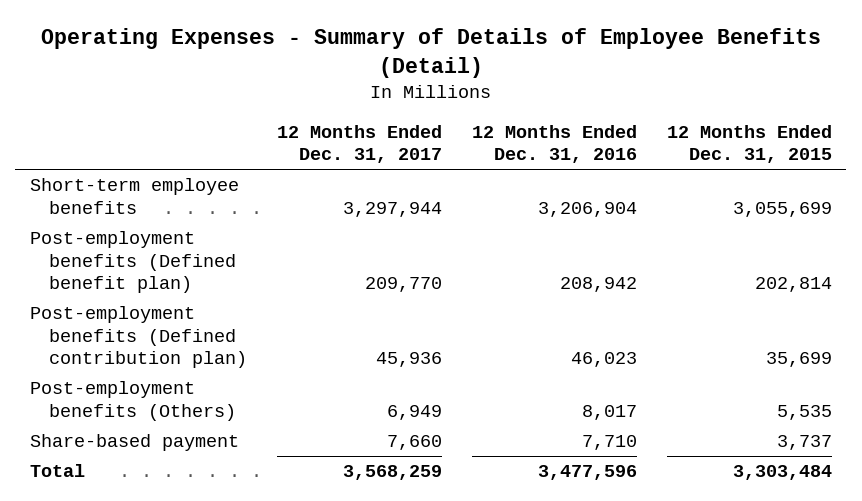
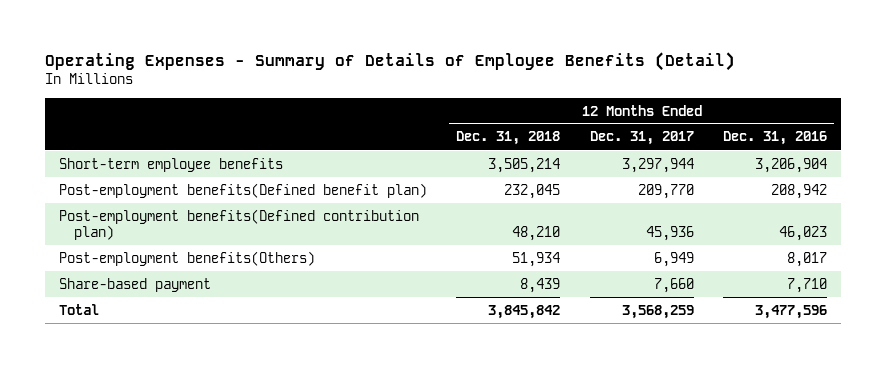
[666,125,832,164] 12 Months Ended Dec. 31, 2015 -> none
none -> [456,131,561,146] Dec. 31, 2018
[30,231,237,294] Post-employment benefits (Defined benefit plan) -> [59,182,428,198] Post-employment benefits(Defined benefit plan)
[30,306,248,369] Post-employment benefits (Defined contribution plan) -> [59,208,420,241] Post-employment benefits(Defined contribution plan)
[30,381,237,421] Post-employment benefits (Others) -> [59,250,316,266] Post-employment benefits(Others)

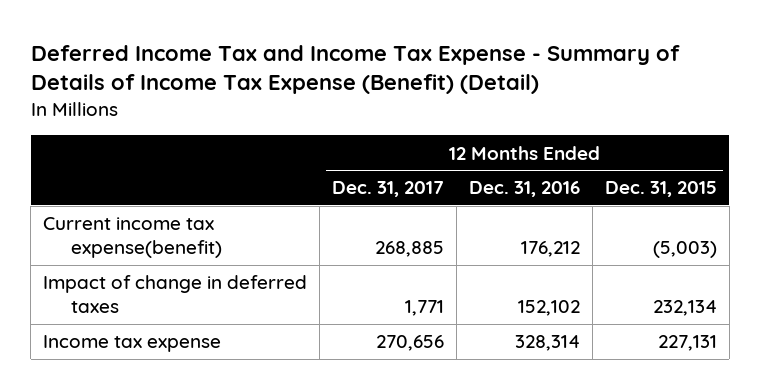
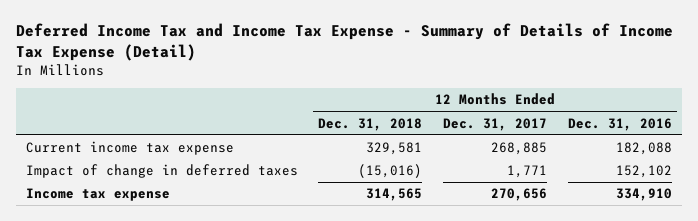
[30,44,680,95] Deferred Income Tax and Income Tax Expense - Summary of Details of Income Tax Expense (Benefit) (Detail) -> [15,23,673,61] Deferred Income Tax and Income Tax Expense - Summary of Details of Income Tax Expense (Detail)
[604,181,717,198] Dec. 31, 2015 -> none
none -> [318,117,423,131] Dec. 31, 2018
[43,217,222,259] Current income tax expense(benefit) -> [25,141,234,156] Current income tax expense
[521,241,581,258] 176,212 -> [615,142,672,156] 182,088
[515,335,581,352] 328,314 -> [615,188,672,202] 334,910

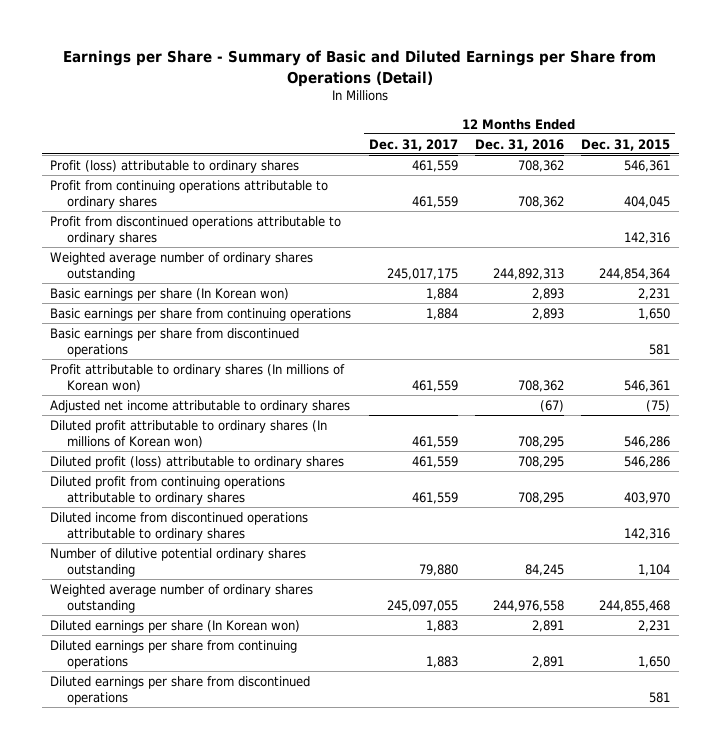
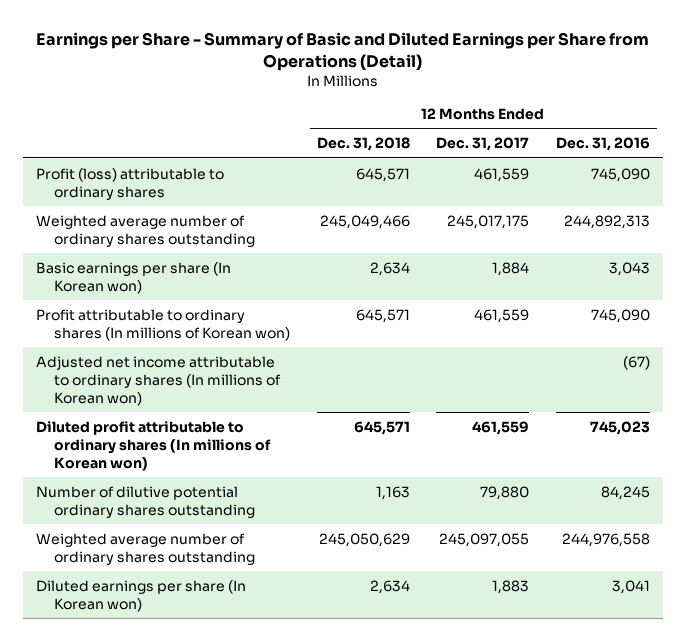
[581,138,671,151] Dec. 31, 2015 -> none
none -> [316,137,410,152] Dec. 31, 2018
[50,179,329,209] Profit from continuing operations attributable to ordinary shares -> none
[50,215,342,245] Profit from discontinued operations attributable to ordinary shares -> none
[517,159,564,172] 708,362 -> [591,167,651,182] 745,090
[50,307,352,321] Basic earnings per share from continuing operations -> none
[50,327,300,357] Basic earnings per share from discontinued operations -> none
[50,455,345,469] Diluted profit (loss) attributable to ordinary shares -> none
[50,475,286,505] Diluted profit from continuing operations attributable to ordinary shares -> none
[50,511,309,541] Diluted income from discontinued operations attributable to ordinary shares -> none
[531,287,564,300] 2,893 -> [609,261,651,276] 3,043
[517,379,564,392] 708,362 -> [591,308,651,323] 745,090
[50,399,351,413] Adjusted net income attributable to ordinary shares -> [36,355,281,406] Adjusted net income attributable to ordinary shares (In millions of Korean won)
[517,435,564,448] 708,295 -> [590,420,651,435] 745,023
[50,639,298,669] Diluted earnings per share from continuing operations -> none
[50,675,311,705] Diluted earnings per share from discontinued operations -> none
[531,619,564,632] 2,891 -> [612,579,651,594] 3,041

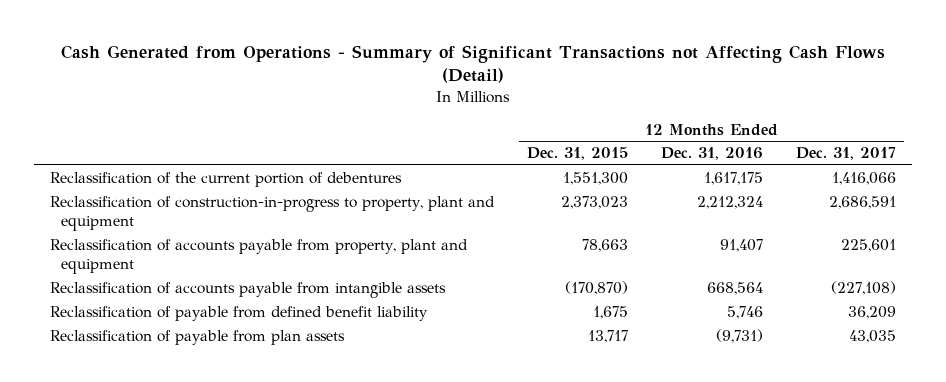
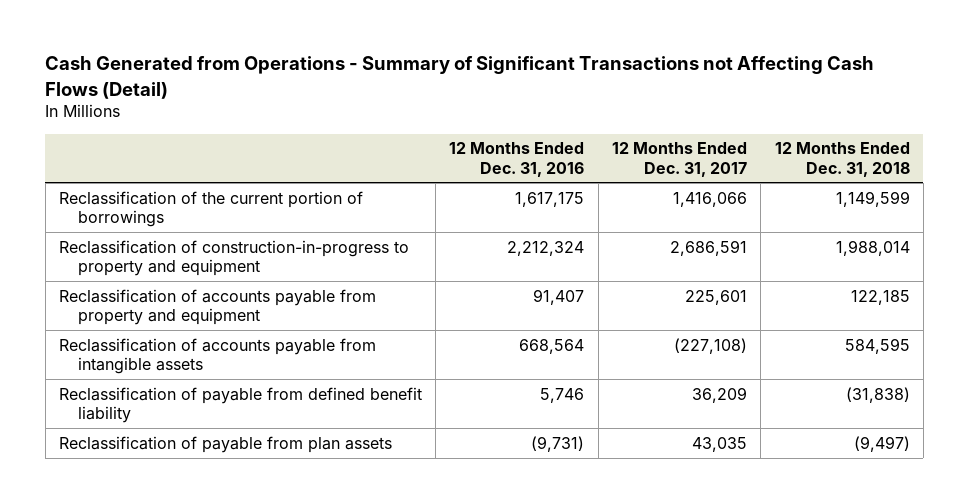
[527,147,629,161] Dec. 31, 2015 -> none
none -> [774,142,910,177] 12 Months Ended Dec. 31, 2018
[50,172,403,188] Reclassification of the current portion of debentures -> [58,190,363,227] Reclassification of the current portion of borrowings
[50,196,496,232] Reclassification of construction-in-progress to property, plant and equipment -> [58,239,409,276] Reclassification of construction-in-progress to property and equipment
[50,239,469,275] Reclassification of accounts payable from property, plant and equipment -> [58,288,376,325] Reclassification of accounts payable from property and equipment

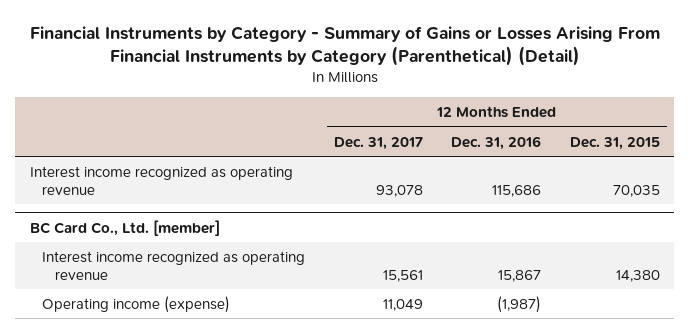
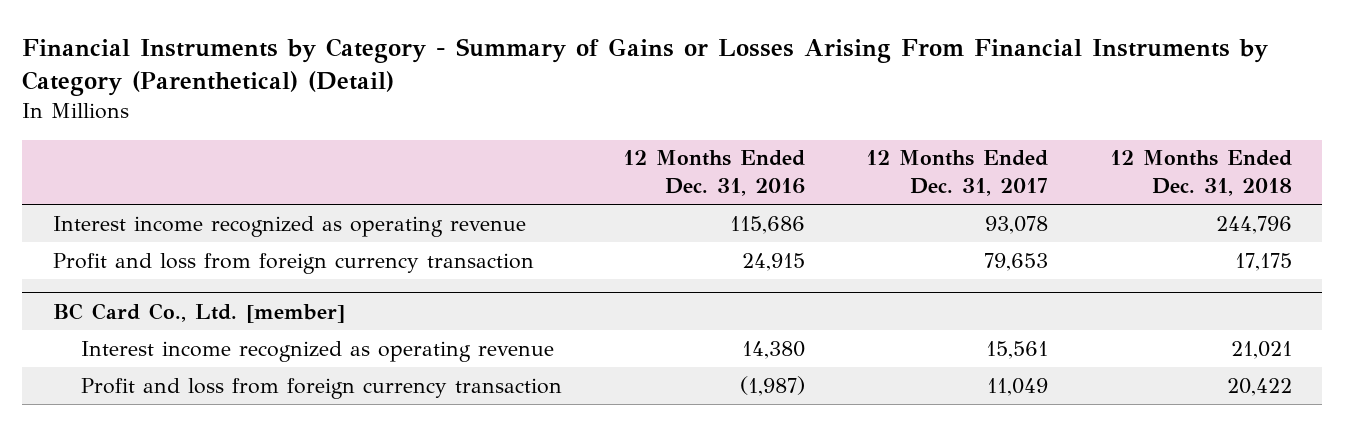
[569,136,660,150] Dec. 31, 2015 -> none
none -> [1109,150,1292,197] 12 Months Ended Dec. 31, 2018
none -> [53,252,535,274] Profit and loss from foreign currency transaction
[498,269,542,282] 15,867 -> [741,340,805,359] 14,380
[42,295,231,313] Operating income (expense) -> [80,377,562,399] Profit and loss from foreign currency transaction

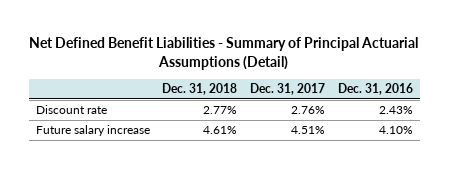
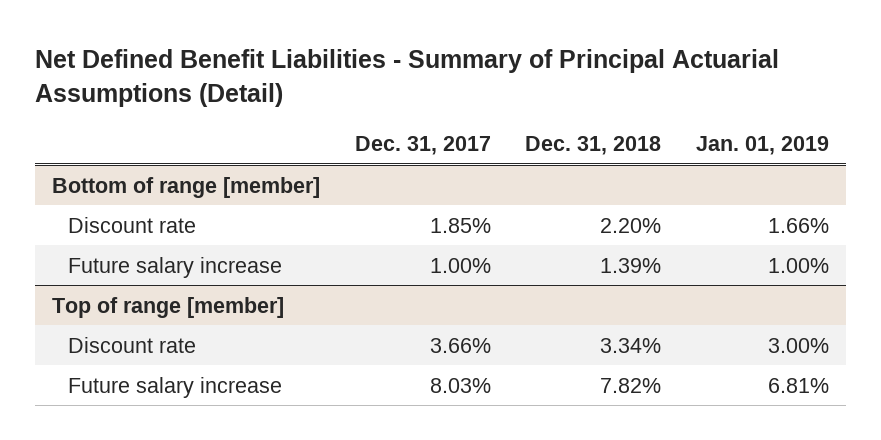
[338,83,414,96] Dec. 31, 2016 -> none
none -> [696,136,830,156] Jan. 01, 2019
none -> [51,176,320,198] Bottom of range [member]
[203,106,238,115] 2.77% -> [600,217,662,233] 2.20%
[291,106,326,115] 2.76% -> [429,217,491,233] 1.85%
[203,126,238,135] 4.61% -> [600,257,662,273] 1.39%
[291,126,326,135] 4.51% -> [429,257,491,273] 1.00%
none -> [51,296,284,318] Top of range [member]
none -> [67,336,196,353] Discount rate
none -> [67,376,282,398] Future salary increase

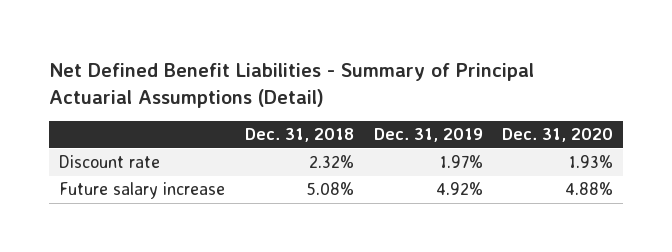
[354,136,491,156] Dec. 31, 2017 -> none
[696,136,830,156] Jan. 01, 2019 -> none
none -> [373,128,483,143] Dec. 31, 2019
none -> [502,128,614,143] Dec. 31, 2020
[51,176,320,198] Bottom of range [member] -> none
[51,296,284,318] Top of range [member] -> none
[67,336,196,353] Discount rate -> none
[67,376,282,398] Future salary increase -> none
[600,217,662,233] 2.20% -> [308,155,354,169] 2.32%
[600,257,662,273] 1.39% -> [305,182,354,196] 5.08%

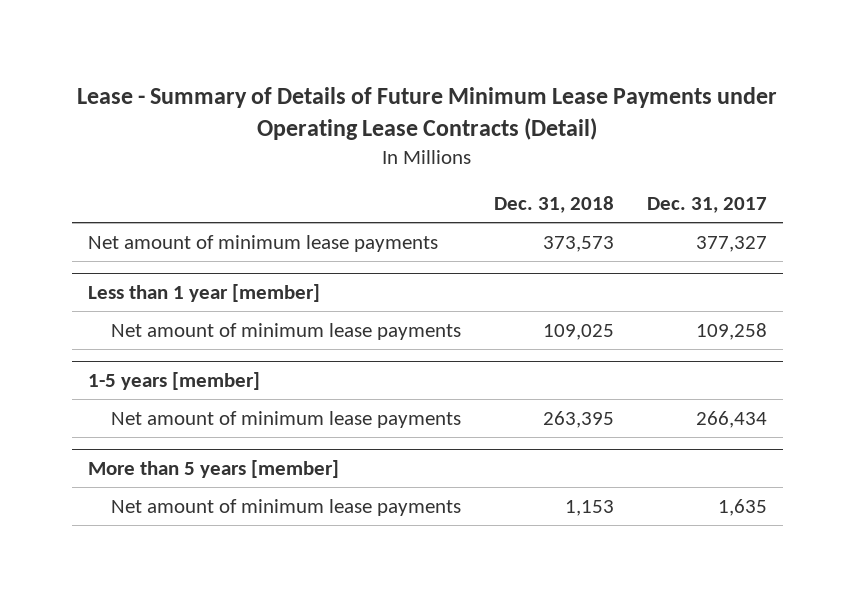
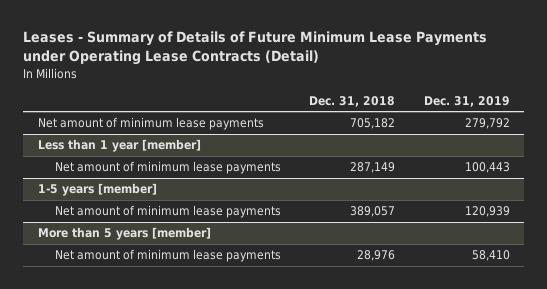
[77,86,778,141] Lease - Summary of Details of Future Minimum Lease Payments under Operating Lease Contracts (Detail) -> [23,31,488,66] Leases - Summary of Details of Future Minimum Lease Payments under Operating Lease Contracts (Detail)
[646,197,767,214] Dec. 31, 2017 -> none
none -> [423,96,510,108] Dec. 31, 2019
[542,235,614,252] 373,573 -> [350,118,396,130] 705,182
[542,323,614,340] 109,025 -> [350,162,396,174] 287,149
[542,410,614,428] 263,395 -> [350,206,396,218] 389,057
[564,499,614,516] 1,153 -> [357,250,396,262] 28,976

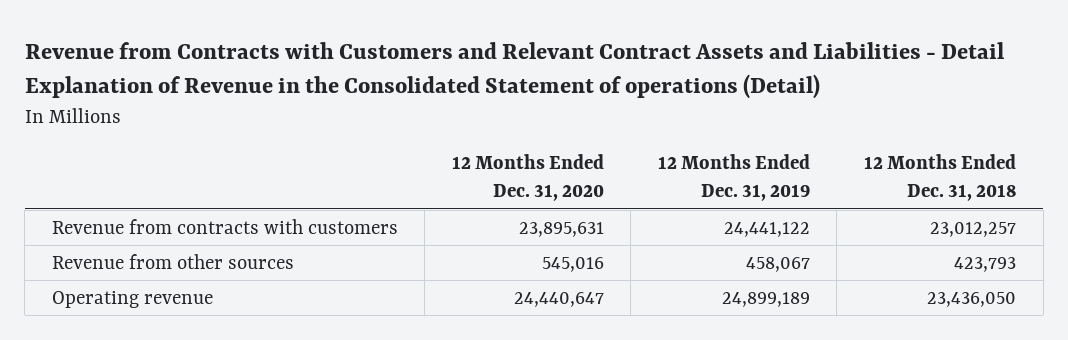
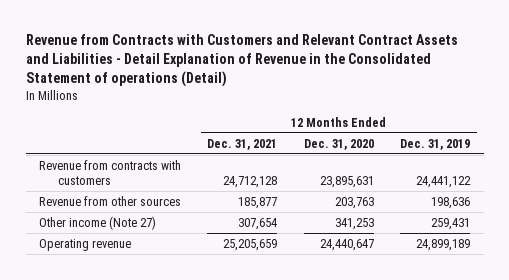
[863,153,1016,202] 12 Months Ended Dec. 31, 2018 -> none
none -> [207,138,278,150] Dec. 31, 2021
[541,256,604,272] 545,016 -> [334,196,374,209] 203,763
[745,256,810,272] 458,067 -> [431,196,471,209] 198,636
none -> [38,215,156,230] Other income (Note 27)

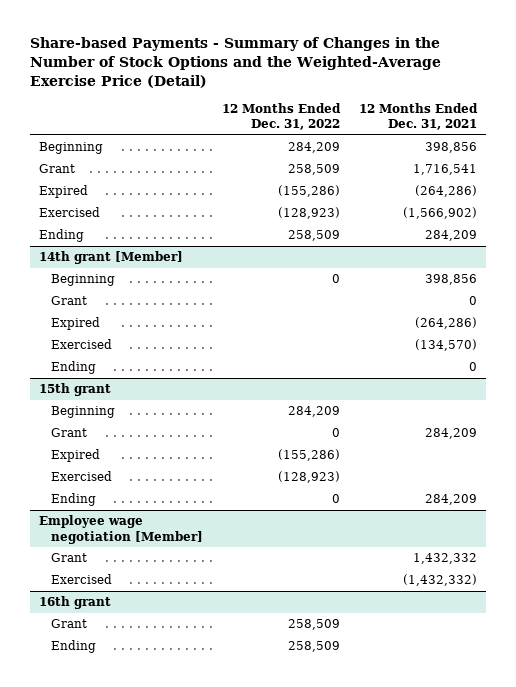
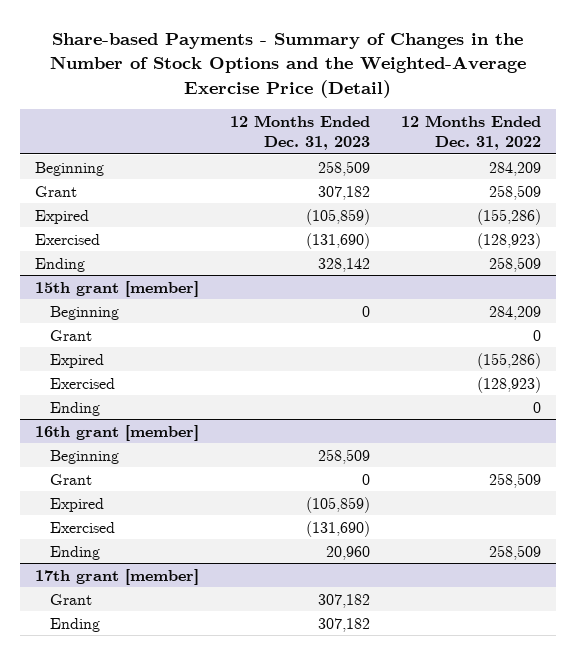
[358,103,478,131] 12 Months Ended Dec. 31, 2021 -> none
none -> [230,115,371,150] 12 Months Ended Dec. 31, 2023
[39,251,184,265] 14th grant [Member] -> none
[51,274,116,287] Beginning -> none
[51,296,88,306] Grant -> none
[51,317,101,331] Expired -> none
[51,339,113,350] Exercised -> none
[51,361,97,375] Ending -> none
[39,383,112,397] 15th grant -> [35,280,200,297] 15th grant [member]
[39,515,204,544] Employee wage negotiation [Member] -> none
[51,553,88,563] Grant -> none
[51,574,113,585] Exercised -> none
[39,596,112,610] 16th grant -> [35,424,200,441] 16th grant [member]
none -> [49,449,119,464] Beginning
none -> [49,497,104,512] Expired
none -> [49,521,115,533] Exercised
none -> [35,568,200,585] 17th grant [member]
none -> [49,593,92,605] Grant
none -> [49,617,100,632] Ending

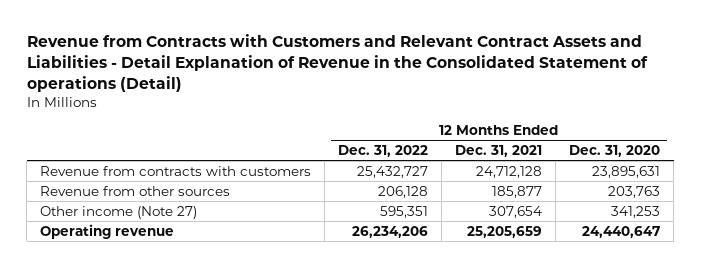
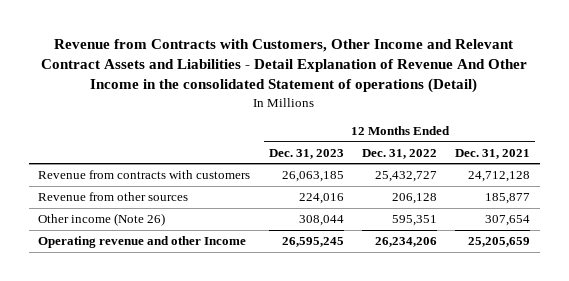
[26,34,648,93] Revenue from Contracts with Customers and Relevant Contract Assets and Liabilities - Detail Explanation of Revenue in the Consolidated Statement of operations (Detail) -> [41,39,528,94] Revenue from Contracts with Customers, Other Income and Relevant Contract Assets and Liabilities - Detail Explanation of Revenue And Other Income in the consolidated Statement of operations (Detail)
[569,145,661,158] Dec. 31, 2020 -> none
none -> [268,148,344,159] Dec. 31, 2023
[40,205,198,219] Other income (Note 27) -> [38,213,166,227] Other income (Note 26)
[40,223,175,239] Operating revenue -> [38,236,247,249] Operating revenue and other Income

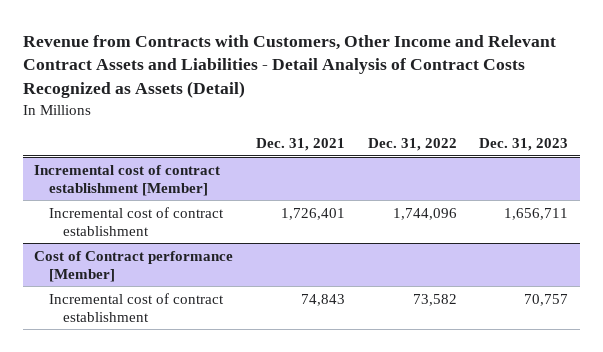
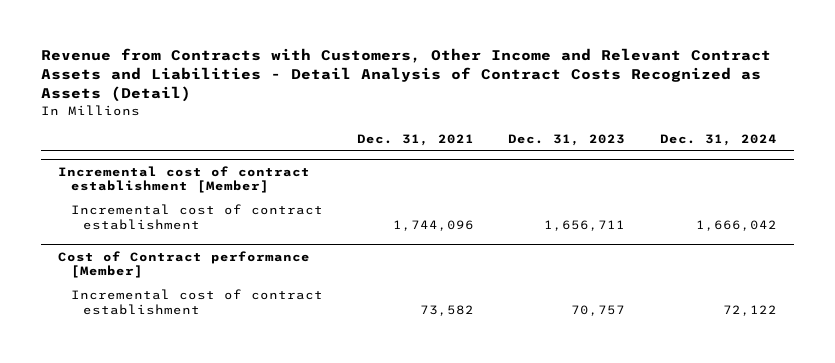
[367,137,457,151] Dec. 31, 2022 -> none
none -> [659,134,777,147] Dec. 31, 2024
[281,207,346,220] 1,726,401 -> [393,220,475,232] 1,744,096
[301,293,346,306] 74,843 -> [420,305,475,317] 73,582

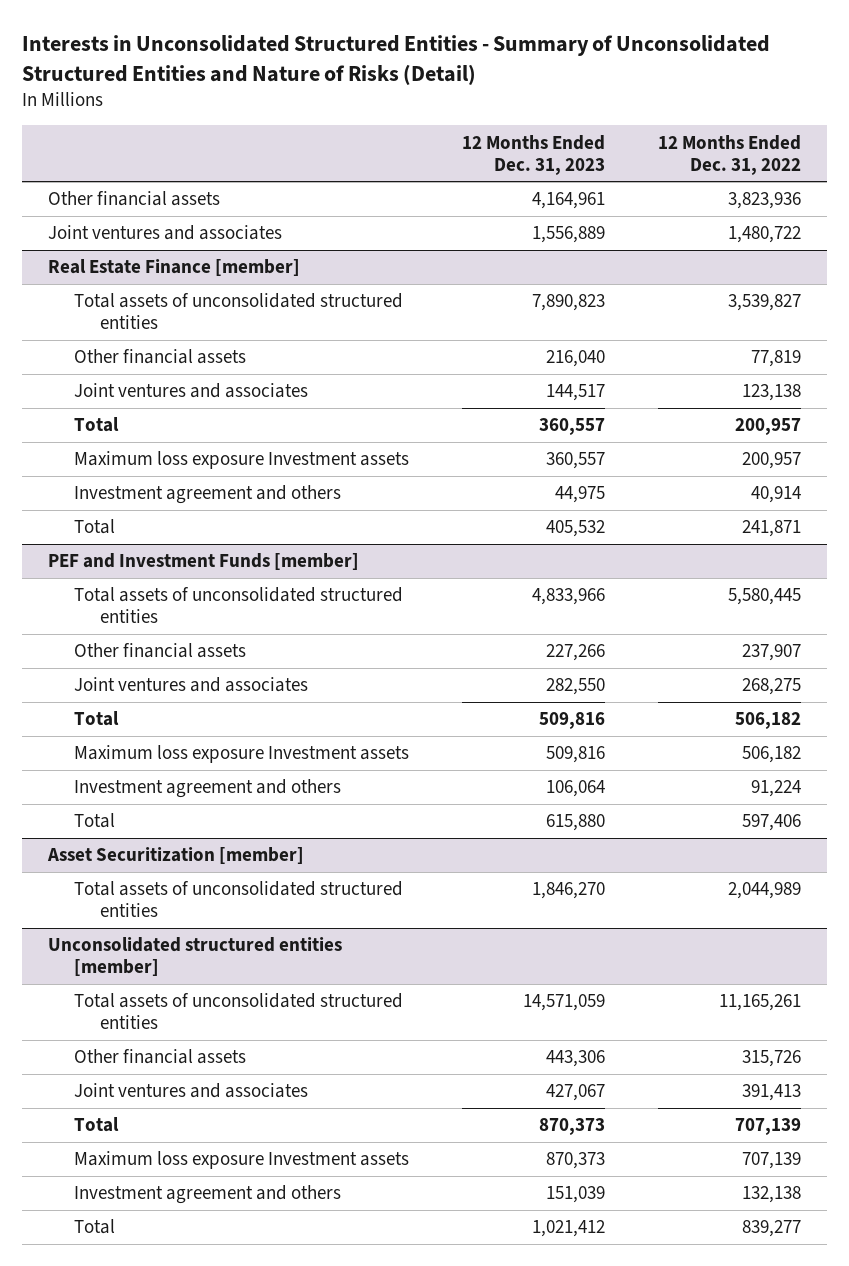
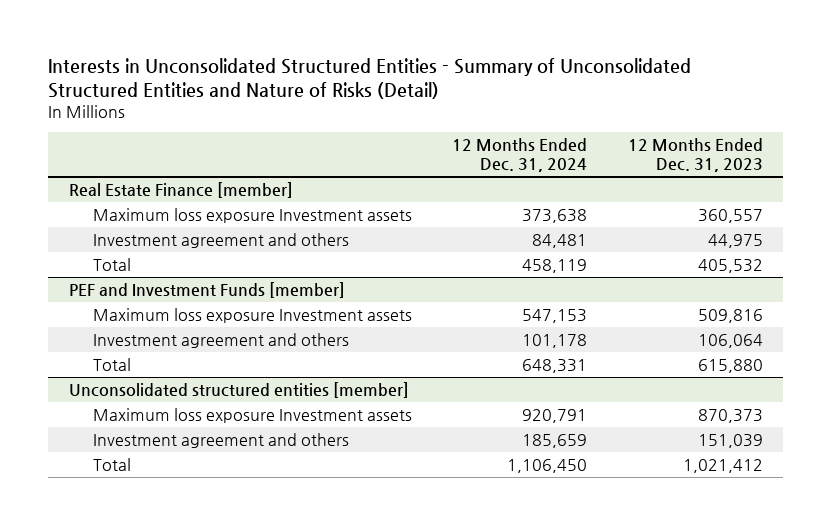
[657,134,801,175] 12 Months Ended Dec. 31, 2022 -> none
none -> [452,137,588,173] 12 Months Ended Dec. 31, 2024
[47,191,220,207] Other financial assets -> none
[47,225,282,241] Joint ventures and associates -> none
[74,293,404,330] Total assets of unconsolidated structured entities -> none
[74,349,247,365] Other financial assets -> none
[74,383,309,399] Joint ventures and associates -> none
[74,417,120,433] Total -> none
[74,587,404,624] Total assets of unconsolidated structured entities -> none
[74,643,247,659] Other financial assets -> none
[74,677,309,693] Joint ventures and associates -> none
[74,711,120,727] Total -> none
[46,847,304,865] Asset Securitization [member] -> none
[74,881,404,918] Total assets of unconsolidated structured entities -> none
[74,993,404,1030] Total assets of unconsolidated structured entities -> none
[74,1049,247,1065] Other financial assets -> none
[74,1083,309,1099] Joint ventures and associates -> none
[74,1117,120,1133] Total -> none

